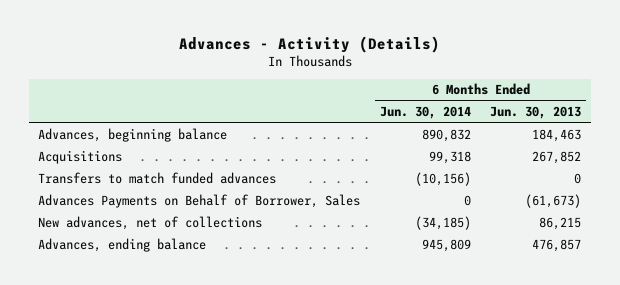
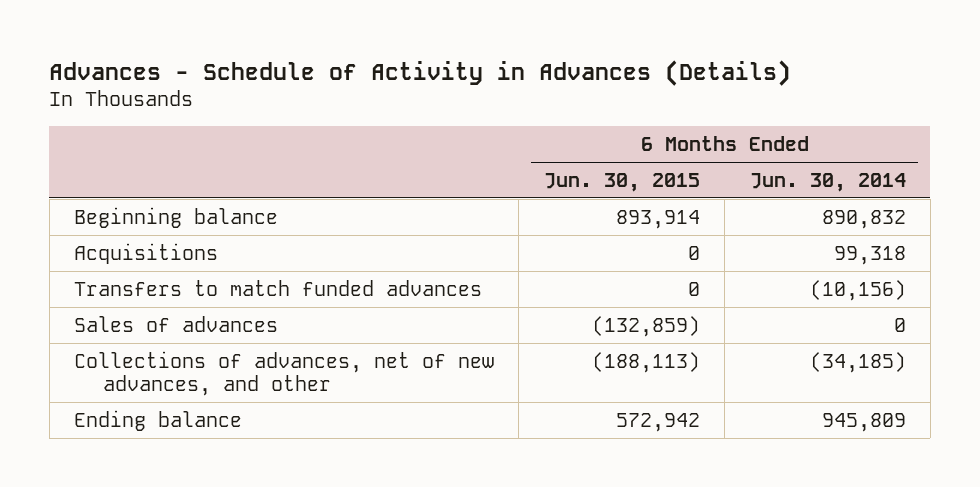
[178,35,440,53] Advances - Activity (Details) -> [49,59,792,86] Advances - Schedule of Activity in Advances (Details)
[490,106,582,120] Jun. 30, 2013 -> none
none -> [543,172,700,192] Jun. 30, 2015
[38,128,228,143] Advances, beginning balance -> [74,206,279,228] Beginning balance
[38,194,361,209] Advances Payments on Behalf of Borrower, Sales -> [74,315,279,332] Sales of advances
[38,216,263,231] New advances, net of collections -> [74,350,495,396] Collections of advances, net of new advances, and other
[38,238,207,253] Advances, ending balance -> [74,409,243,431] Ending balance

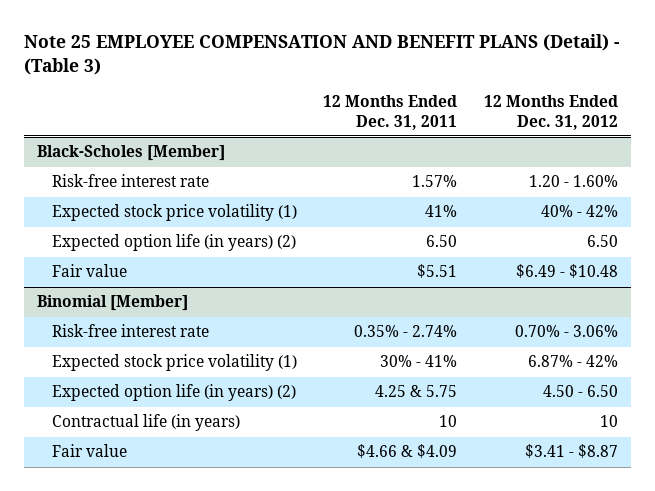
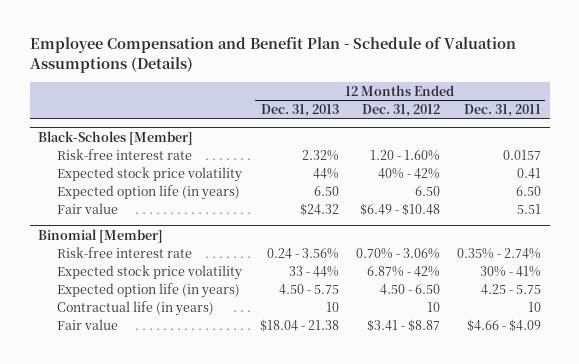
[23,33,619,75] Note 25 EMPLOYEE COMPENSATION AND BENEFIT PLANS (Detail) - (Table 3) -> [29,37,516,74] Employee Compensation and Benefit Plan - Schedule of Valuation Assumptions (Details)
none -> [260,104,339,118] Dec. 31, 2013
[412,175,458,188] 1.57% -> [503,149,542,160] 0.0157
[51,204,297,222] Expected stock price volatility (1) -> [57,166,243,182] Expected stock price volatility
[425,205,458,218] 41% -> [517,167,542,179] 0.41
[51,234,296,252] Expected option life (in years) (2) -> [57,184,241,200] Expected option life (in years)
[417,264,458,279] $5.51 -> [517,203,542,214] 5.51
[51,354,297,372] Expected stock price volatility (1) -> [57,264,243,280] Expected stock price volatility
[51,384,296,402] Expected option life (in years) (2) -> [57,282,241,298] Expected option life (in years)
[375,385,458,398] 4.25 & 5.75 -> [481,283,542,295] 4.25 - 5.75
[357,444,458,459] $4.66 & $4.09 -> [467,318,542,332] $4.66 - $4.09

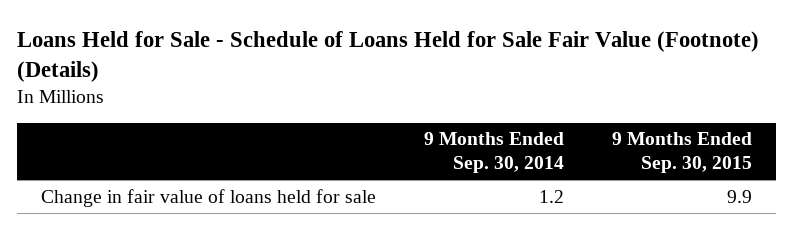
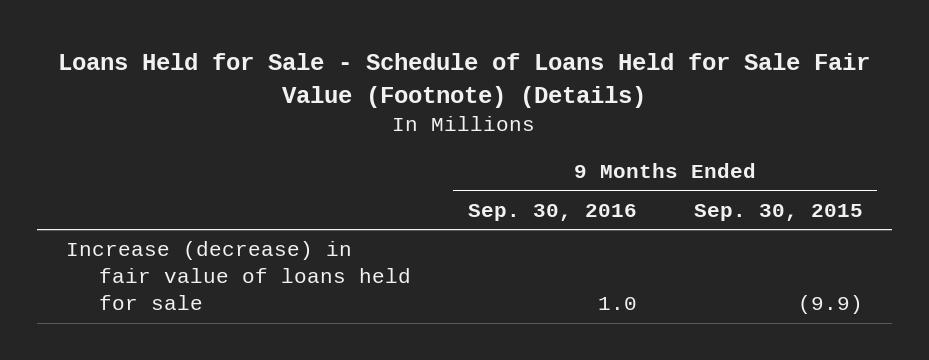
[423,132,564,174] 9 Months Ended Sep. 30, 2014 -> none
none -> [467,203,637,221] Sep. 30, 2016
[40,188,376,207] Change in fair value of loans held for sale -> [65,241,411,311] Increase (decrease) in fair value of loans held for sale
[726,189,752,203] 9.9 -> [798,295,864,315] (9.9)

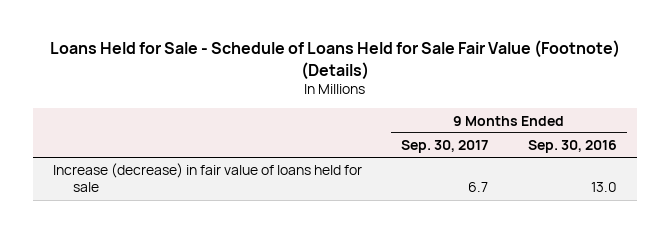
[694,203,864,221] Sep. 30, 2015 -> none
none -> [401,140,489,154] Sep. 30, 2017
[597,297,637,311] 1.0 -> [591,182,618,193] 13.0

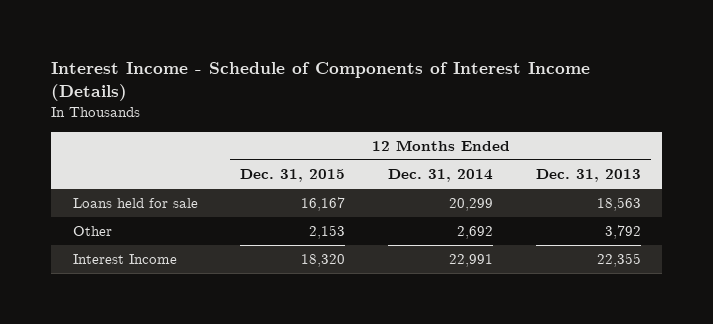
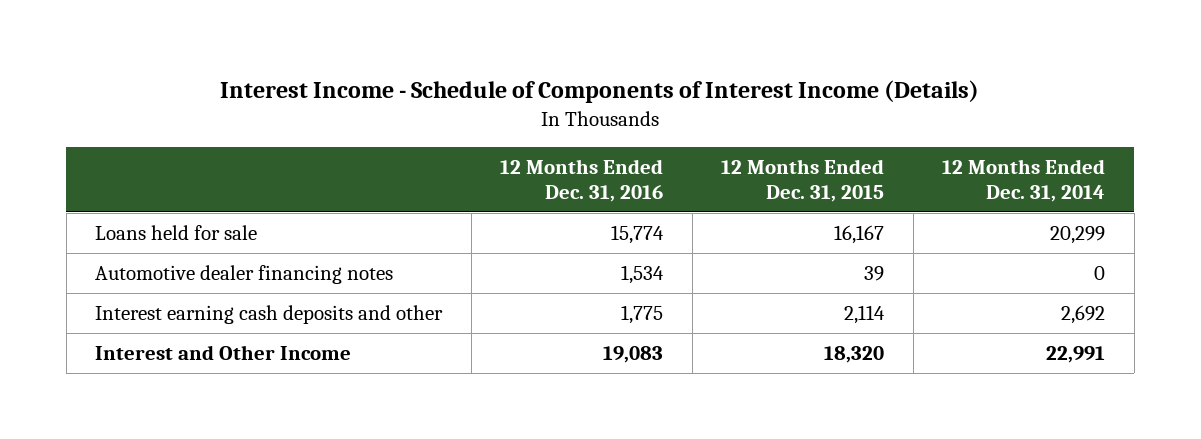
[535,169,641,183] Dec. 31, 2013 -> none
none -> [500,158,664,202] 12 Months Ended Dec. 31, 2016
[72,226,112,237] Other -> none
none -> [95,265,394,285] Automotive dealer financing notes
none -> [95,305,444,325] Interest earning cash deposits and other
[72,254,177,265] Interest Income -> [95,345,352,361] Interest and Other Income

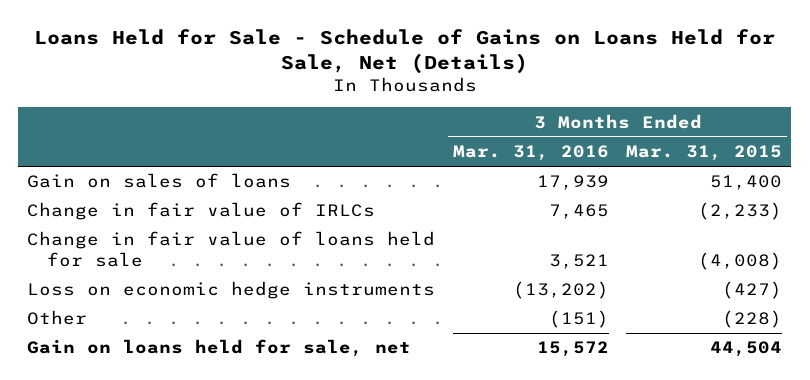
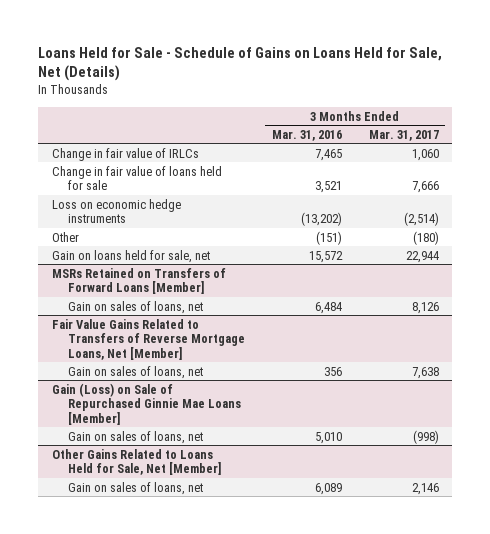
[626,145,783,162] Mar. 31, 2015 -> none
none -> [368,129,439,141] Mar. 31, 2017
[27,173,292,189] Gain on sales of loans -> none
none -> [51,267,226,295] MSRs Retained on Transfers of Forward Loans [Member]
none -> [68,300,204,314] Gain on sales of loans, net
none -> [51,318,246,360] Fair Value Gains Related to Transfers of Reverse Mortgage Loans, Net [Member]
none -> [68,365,204,379] Gain on sales of loans, net
none -> [51,382,242,425] Gain (Loss) on Sale of Repurchased Ginnie Mae Loans [Member]
none -> [68,430,204,444] Gain on sales of loans, net
none -> [51,448,222,476] Other Gains Related to Loans Held for Sale, Net [Member]
none -> [68,481,204,495] Gain on sales of loans, net

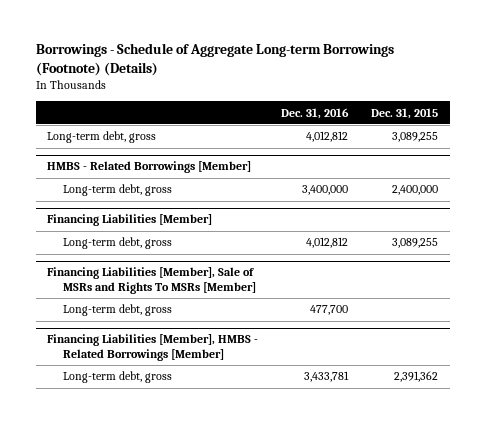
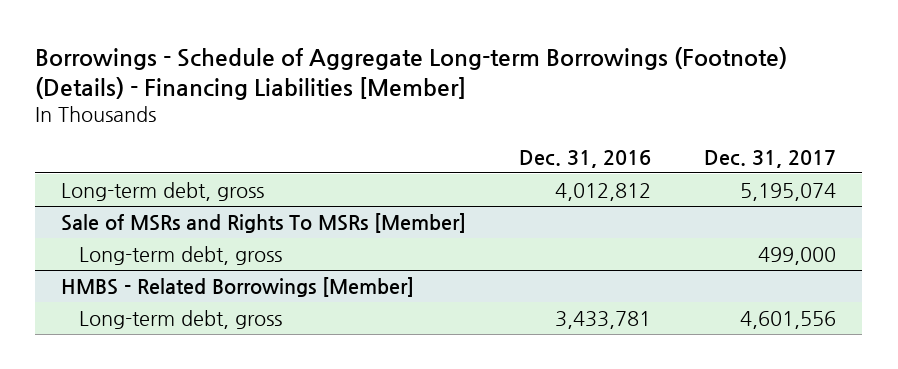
[35,43,394,77] Borrowings - Schedule of Aggregate Long-term Borrowings (Footnote) (Details) -> [35,47,788,101] Borrowings - Schedule of Aggregate Long-term Borrowings (Footnote) (Details) - Financing Liabilities [Member]
[371,107,439,119] Dec. 31, 2015 -> none
none -> [704,149,837,168] Dec. 31, 2017
none -> [61,212,467,233] Sale of MSRs and Rights To MSRs [Member]
none -> [79,245,283,265] Long-term debt, gross
[62,184,172,197] Long-term debt, gross -> none
[47,214,213,227] Financing Liabilities [Member] -> none
[62,237,172,250] Long-term debt, gross -> none
[47,267,256,294] Financing Liabilities [Member], Sale of MSRs and Rights To MSRs [Member] -> none
[62,304,172,317] Long-term debt, gross -> none
[47,334,259,361] Financing Liabilities [Member], HMBS - Related Borrowings [Member] -> none

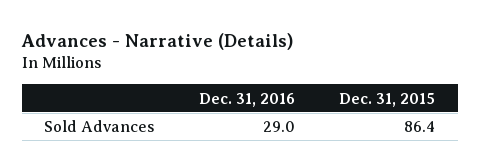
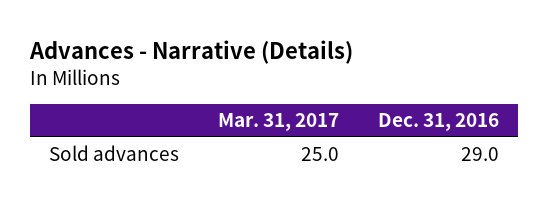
[339,92,436,107] Dec. 31, 2015 -> none
none -> [218,113,340,132] Mar. 31, 2017
[44,120,155,133] Sold Advances -> [49,145,180,162] Sold advances

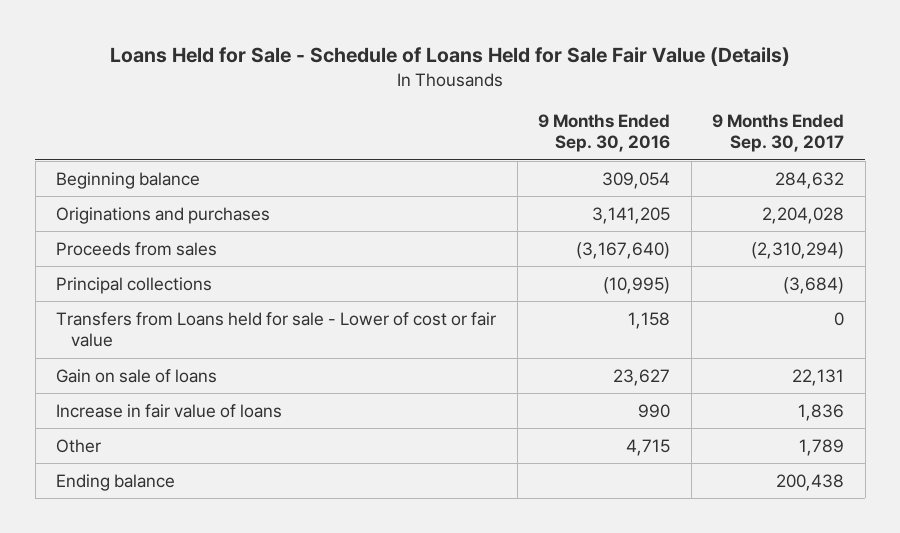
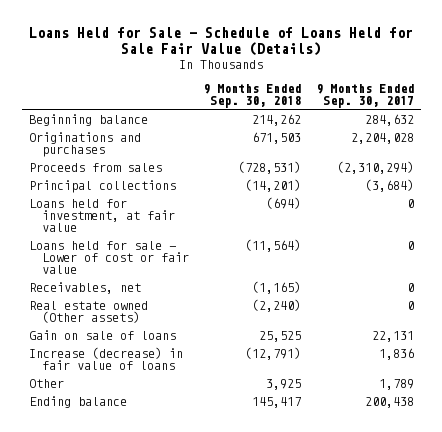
[538,113,671,153] 9 Months Ended Sep. 30, 2016 -> none
none -> [203,83,302,109] 9 Months Ended Sep. 30, 2018
none -> [28,198,176,233] Loans held for investment, at fair value
[56,311,497,348] Transfers from Loans held for sale - Lower of cost or fair value -> [28,240,190,275] Loans held for sale - Lower of cost or fair value
none -> [28,281,141,294] Receivables, net
none -> [28,300,148,324] Real estate owned (Other assets)
[56,403,283,418] Increase in fair value of loans -> [28,346,183,371] Increase (decrease) in fair value of loans

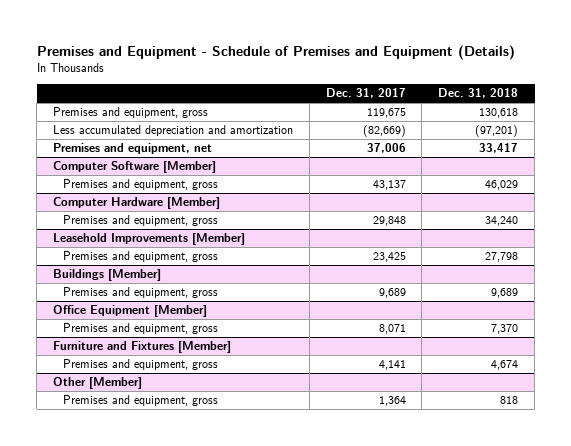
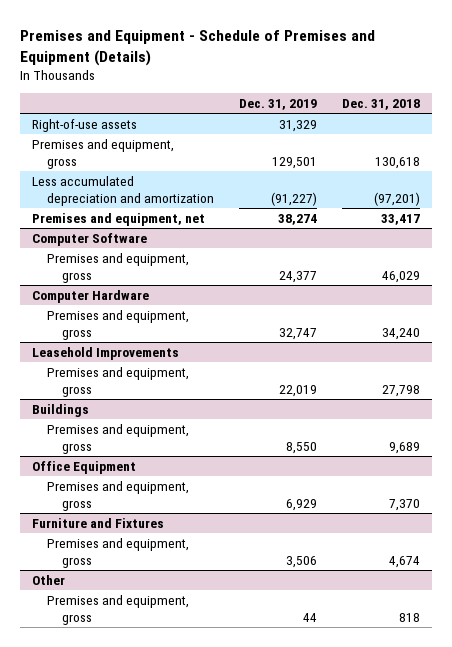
[325,88,406,99] Dec. 31, 2017 -> none
none -> [238,98,317,110] Dec. 31, 2019
none -> [32,118,138,132] Right-of-use assets
[52,161,216,174] Computer Software [Member] -> [32,232,148,246] Computer Software
[52,197,220,210] Computer Hardware [Member] -> [32,289,150,303] Computer Hardware
[52,233,245,246] Leasehold Improvements [Member] -> [32,346,180,360] Leasehold Improvements
[52,269,161,282] Buildings [Member] -> [32,403,90,417] Buildings
[52,305,207,318] Office Equipment [Member] -> [32,460,137,474] Office Equipment
[52,341,231,354] Furniture and Fixtures [Member] -> [32,517,165,528] Furniture and Fixtures
[52,377,142,390] Other [Member] -> [32,574,66,585] Other

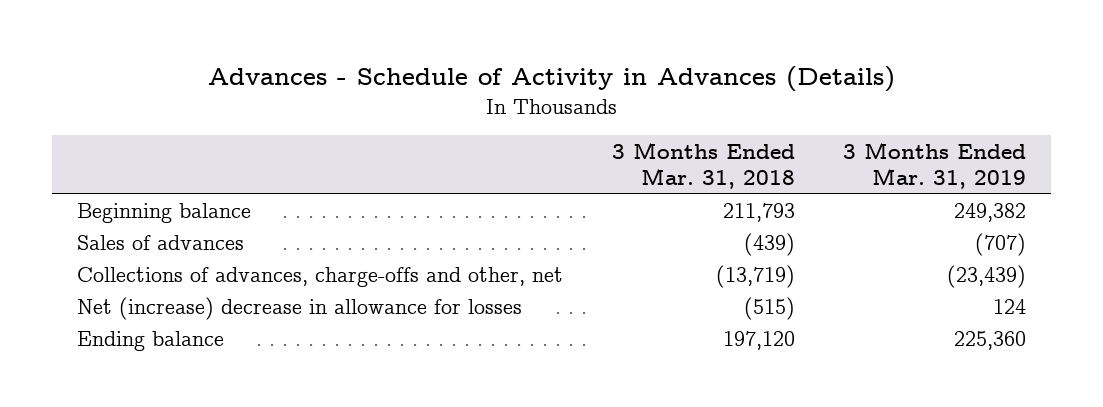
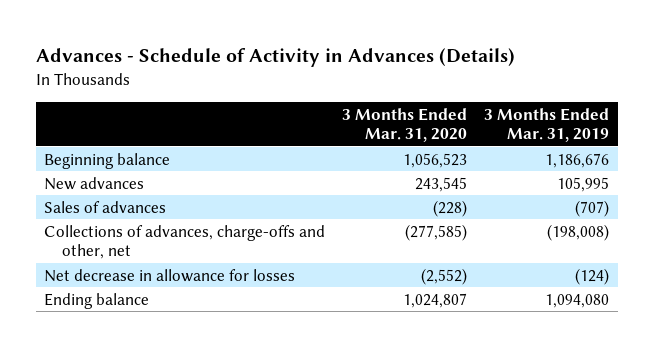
[611,141,795,189] 3 Months Ended Mar. 31, 2018 -> none
none -> [342,107,468,143] 3 Months Ended Mar. 31, 2020
[954,203,1027,223] 249,382 -> [545,152,610,168] 1,186,676
none -> [44,176,145,190] New advances
[947,265,1027,289] (23,439) -> [547,223,610,241] (198,008)
[76,297,522,321] Net (increase) decrease in allowance for losses -> [44,268,296,282] Net decrease in allowance for losses
[993,299,1027,315] 124 -> [575,267,610,285] (124)
[954,331,1027,351] 225,360 -> [545,293,610,308] 1,094,080

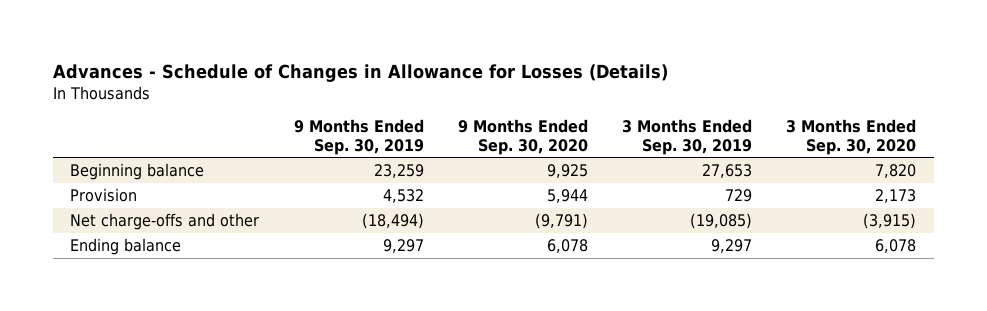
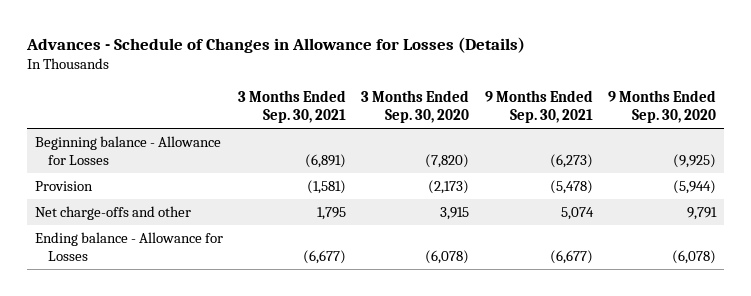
[293,119,424,155] 9 Months Ended Sep. 30, 2019 -> none
[622,119,753,155] 3 Months Ended Sep. 30, 2019 -> none
none -> [238,89,347,124] 3 Months Ended Sep. 30, 2021
none -> [484,89,593,124] 9 Months Ended Sep. 30, 2021
[70,163,205,181] Beginning balance -> [34,135,221,166] Beginning balance - Allowance for Losses
[546,164,588,179] 9,925 -> [672,154,716,169] (9,925)
[875,164,917,179] 7,820 -> [425,154,470,169] (7,820)
[546,189,588,204] 5,944 -> [672,179,716,194] (5,944)
[875,189,917,204] 2,173 -> [428,179,470,194] (2,173)
[534,213,588,230] (9,791) -> [686,206,717,220] 9,791
[863,213,917,230] (3,915) -> [440,206,470,220] 3,915
[70,238,182,256] Ending balance -> [34,231,223,262] Ending balance - Allowance for Losses
[546,239,588,254] 6,078 -> [671,250,716,265] (6,078)
[875,239,917,254] 6,078 -> [425,250,470,265] (6,078)

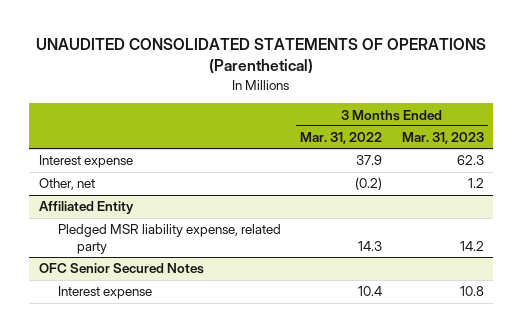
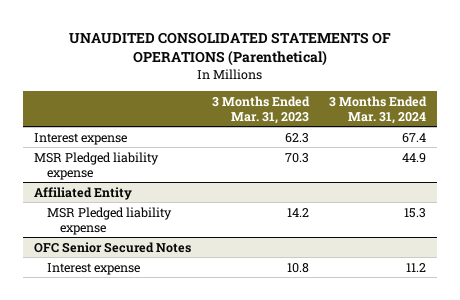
[300,132,383,145] Mar. 31, 2022 -> none
none -> [329,95,428,124] 3 Months Ended Mar. 31, 2024
[38,178,95,191] Other, net -> none
none -> [33,151,159,180] MSR Pledged liability expense
[58,224,282,254] Pledged MSR liability expense, related party -> [47,206,173,235] MSR Pledged liability expense

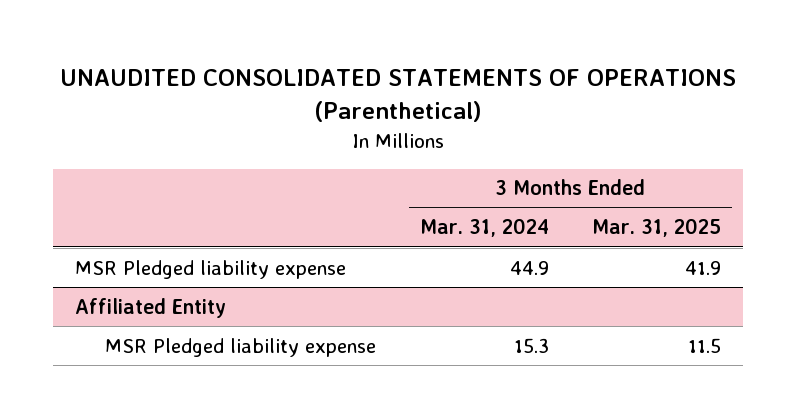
[211,95,310,124] 3 Months Ended Mar. 31, 2023 -> none
none -> [592,218,722,238] Mar. 31, 2025
[33,132,127,145] Interest expense -> none
[33,241,191,253] OFC Senior Secured Notes -> none
[47,262,141,275] Interest expense -> none

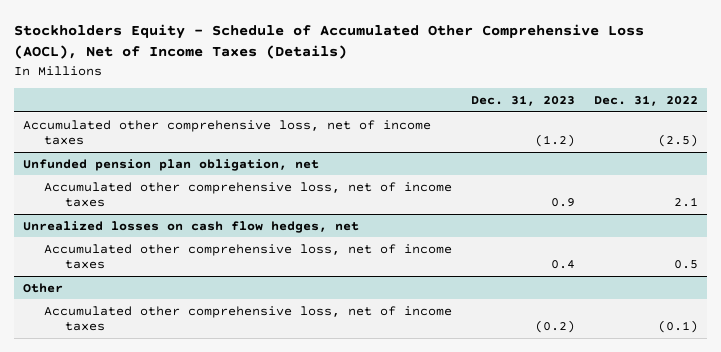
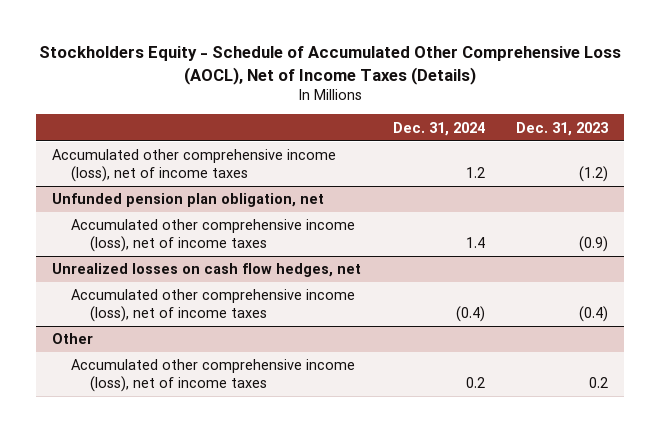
[593,95,698,107] Dec. 31, 2022 -> none
none -> [392,121,485,136] Dec. 31, 2024
[23,119,432,146] Accumulated other comprehensive loss, net of income taxes -> [51,149,336,182] Accumulated other comprehensive income (loss), net of income taxes
[44,181,453,208] Accumulated other comprehensive loss, net of income taxes -> [70,219,355,252] Accumulated other comprehensive income (loss), net of income taxes
[551,198,576,208] 0.9 -> [579,235,609,252] (0.9)
[44,243,453,270] Accumulated other comprehensive loss, net of income taxes -> [70,289,355,322] Accumulated other comprehensive income (loss), net of income taxes
[551,260,576,270] 0.4 -> [579,305,609,322] (0.4)
[44,305,453,332] Accumulated other comprehensive loss, net of income taxes -> [70,359,355,392] Accumulated other comprehensive income (loss), net of income taxes
[535,320,576,334] (0.2) -> [589,376,609,388] 0.2

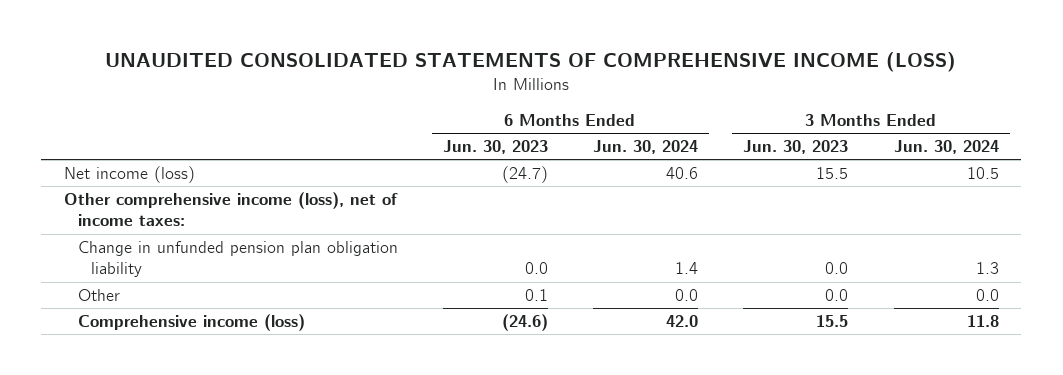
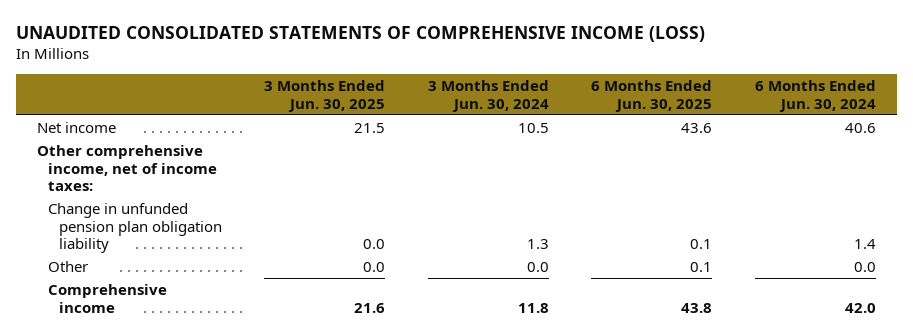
[442,140,548,155] Jun. 30, 2023 -> none
[743,140,849,155] Jun. 30, 2023 -> none
none -> [264,80,386,112] 3 Months Ended Jun. 30, 2025
none -> [591,80,713,112] 6 Months Ended Jun. 30, 2025
[63,165,195,183] Net income (loss) -> [36,121,116,133] Net income
[63,191,398,227] Other comprehensive income (loss), net of income taxes: -> [36,144,217,192] Other comprehensive income, net of income taxes:
[77,313,305,331] Comprehensive income (loss) -> [47,283,167,313] Comprehensive income

